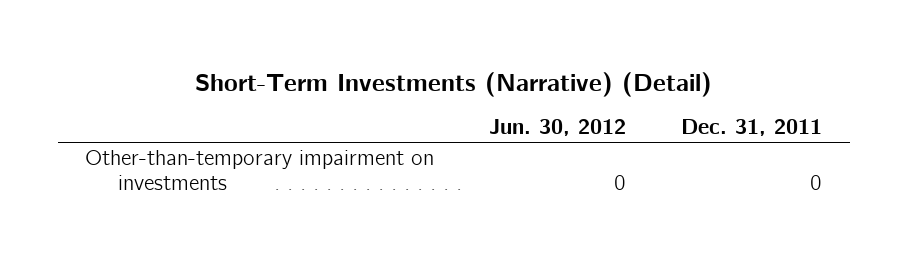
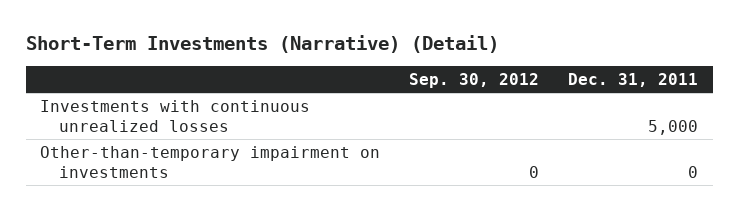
[489,119,627,137] Jun. 30, 2012 -> none
none -> [409,72,540,88] Sep. 30, 2012
none -> [40,99,311,133] Investments with continuous unrealized losses

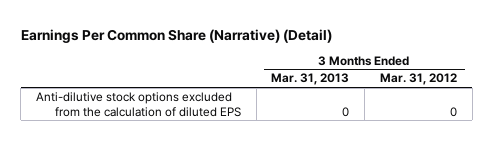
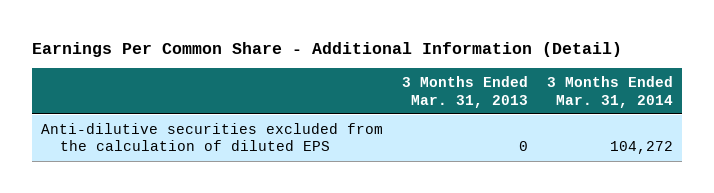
[20,28,332,43] Earnings Per Common Share (Narrative) (Detail) -> [32,42,623,58] Earnings Per Common Share - Additional Information (Detail)
[380,73,458,86] Mar. 31, 2012 -> none
none -> [546,76,673,108] 3 Months Ended Mar. 31, 2014
[36,92,241,117] Anti-dilutive stock options excluded from the calculation of diluted EPS -> [41,122,384,152] Anti-dilutive securities excluded from the calculation of diluted EPS

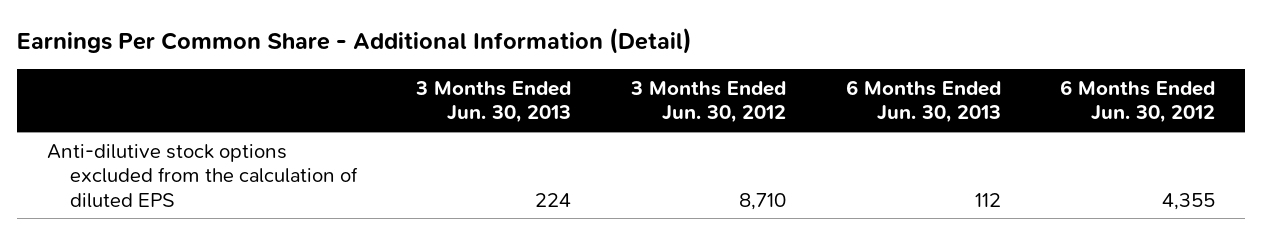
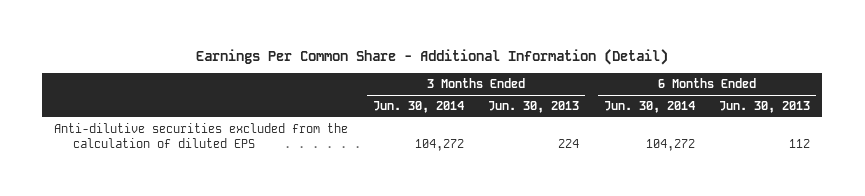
[630,80,787,124] 3 Months Ended Jun. 30, 2012 -> none
[1060,79,1216,124] 6 Months Ended Jun. 30, 2012 -> none
none -> [372,101,464,114] Jun. 30, 2014
none -> [603,101,695,114] Jun. 30, 2014
[47,143,358,208] Anti-dilutive stock options excluded from the calculation of diluted EPS -> [54,123,349,148] Anti-dilutive securities excluded from the calculation of diluted EPS

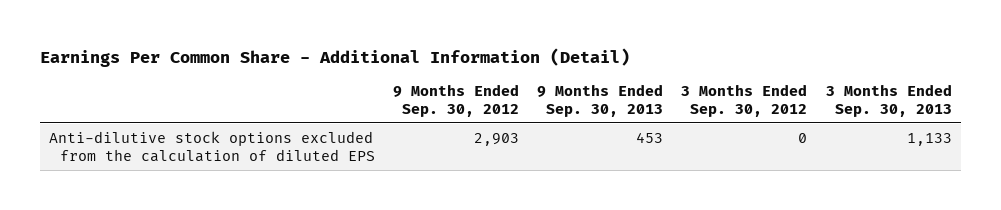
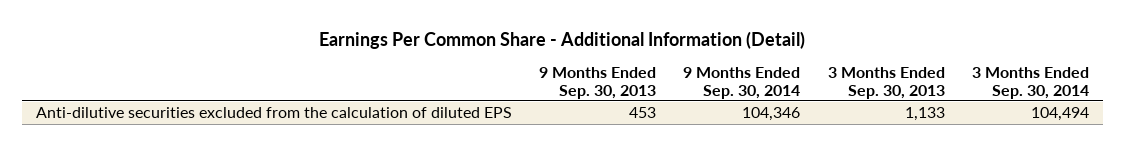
[393,83,520,117] 9 Months Ended Sep. 30, 2012 -> none
[681,83,808,117] 3 Months Ended Sep. 30, 2012 -> none
none -> [683,66,801,99] 9 Months Ended Sep. 30, 2014
none -> [971,66,1089,99] 3 Months Ended Sep. 30, 2014
[49,130,376,163] Anti-dilutive stock options excluded from the calculation of diluted EPS -> [35,107,512,119] Anti-dilutive securities excluded from the calculation of diluted EPS

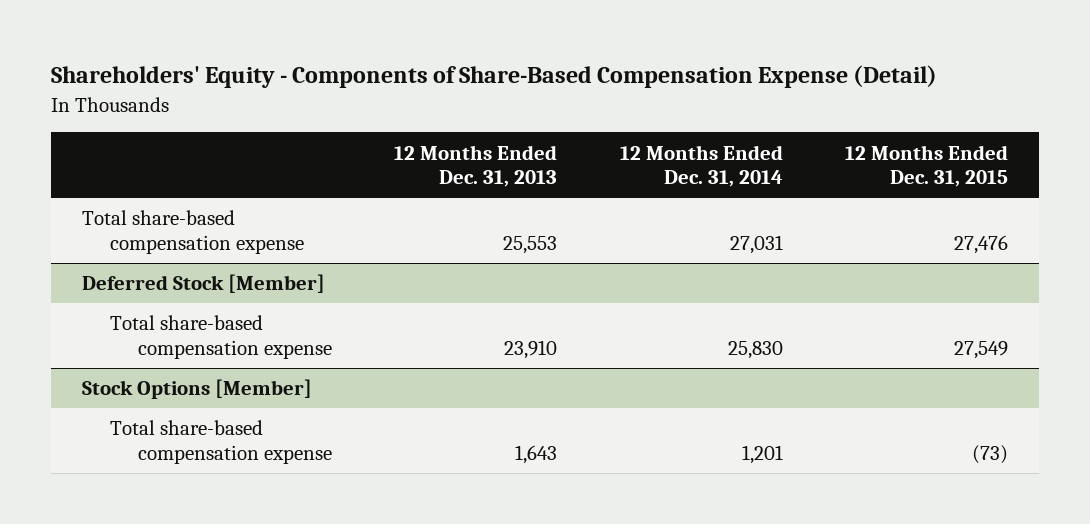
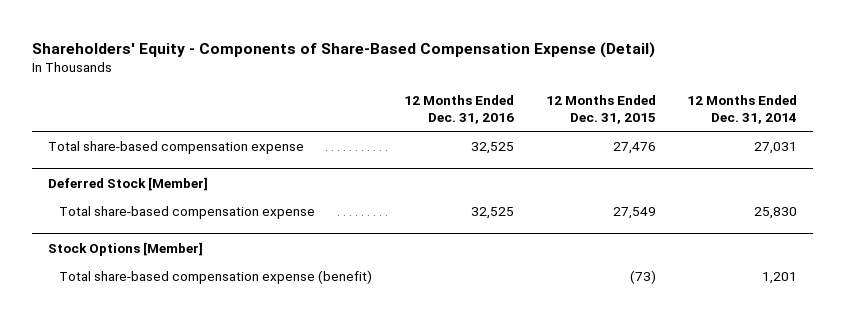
[394,144,558,188] 12 Months Ended Dec. 31, 2013 -> none
none -> [403,94,514,125] 12 Months Ended Dec. 31, 2016
[109,420,332,464] Total share-based compensation expense -> [59,269,373,284] Total share-based compensation expense (benefit)

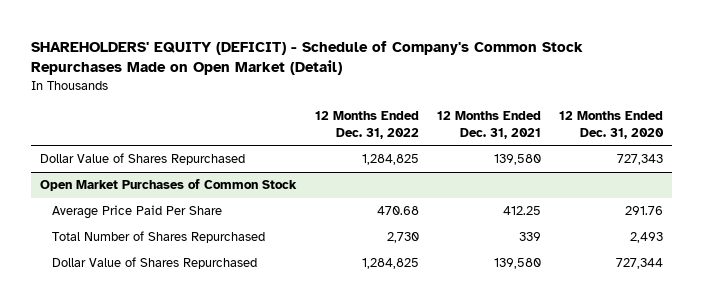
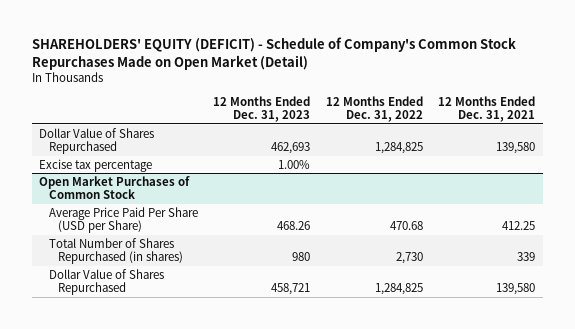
[559,111,665,139] 12 Months Ended Dec. 31, 2020 -> none
none -> [213,95,311,123] 12 Months Ended Dec. 31, 2023
none -> [39,158,153,172] Excise tax percentage
[51,205,222,220] Average Price Paid Per Share -> [48,206,198,234] Average Price Paid Per Share (USD per Share)
[51,231,265,244] Total Number of Shares Repurchased -> [48,237,184,265] Total Number of Shares Repurchased (in shares)

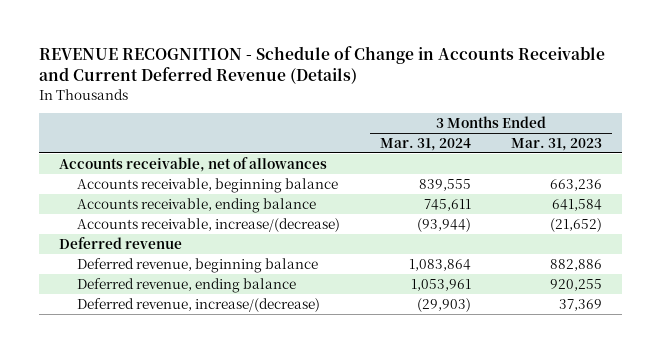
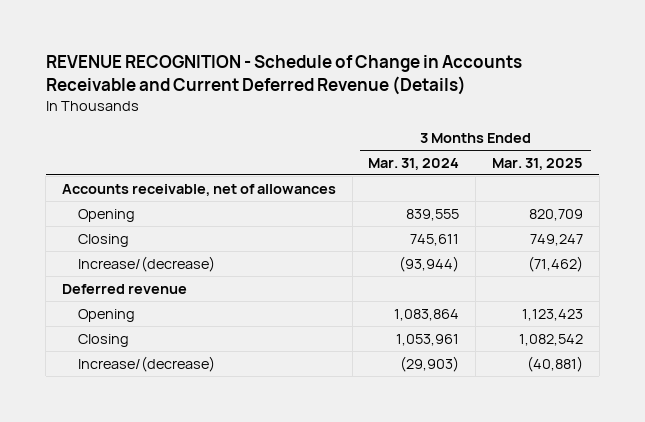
[510,137,602,151] Mar. 31, 2023 -> none
none -> [491,157,583,170] Mar. 31, 2025
[77,177,339,193] Accounts receivable, beginning balance -> [78,208,136,222] Opening
[77,197,317,213] Accounts receivable, ending balance -> [78,233,130,247] Closing
[77,217,341,232] Accounts receivable, increase/(decrease) -> [78,255,216,272] Increase/(decrease)
[77,257,319,273] Deferred revenue, beginning balance -> [78,308,136,322] Opening
[77,277,297,293] Deferred revenue, ending balance -> [78,333,130,347] Closing
[77,297,321,312] Deferred revenue, increase/(decrease) -> [78,355,216,372] Increase/(decrease)

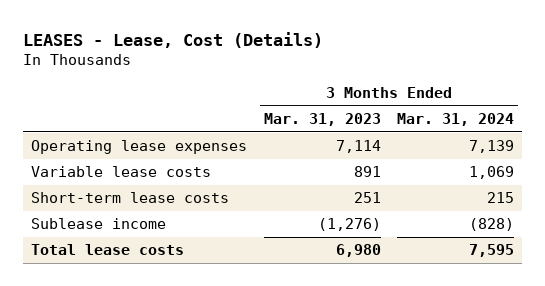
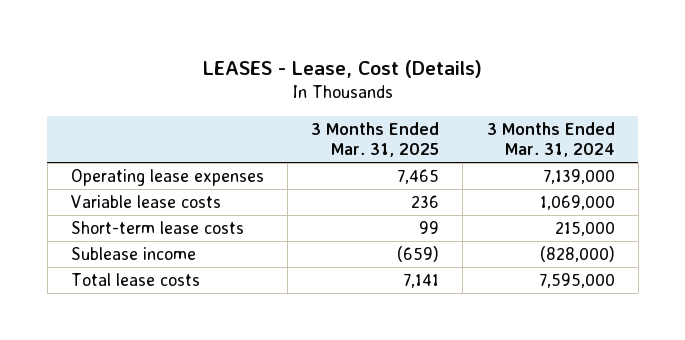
[263,113,381,127] Mar. 31, 2023 -> none
none -> [311,121,440,158] 3 Months Ended Mar. 31, 2025
[469,140,515,154] 7,139 -> [542,168,615,184] 7,139,000
[469,166,515,180] 1,069 -> [539,194,615,210] 1,069,000
[487,192,515,204] 215 -> [554,220,615,236] 215,000
[469,218,515,232] (828) -> [539,245,615,262] (828,000)
[469,244,515,258] 7,595 -> [538,272,615,288] 7,595,000

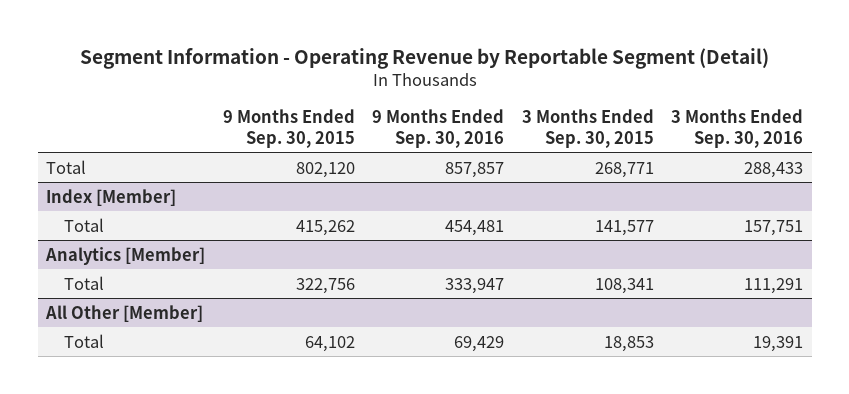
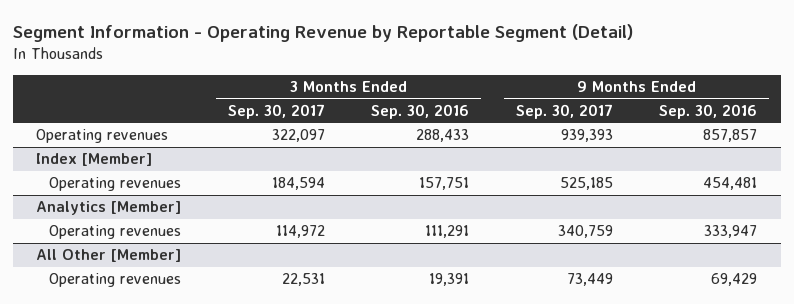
[222,109,355,148] 9 Months Ended Sep. 30, 2015 -> none
[521,109,654,148] 3 Months Ended Sep. 30, 2015 -> none
none -> [227,104,325,120] Sep. 30, 2017
none -> [515,104,613,120] Sep. 30, 2017
[46,159,87,174] Total -> [36,129,169,144] Operating revenues
[63,217,104,232] Total -> [48,177,181,192] Operating revenues
[63,275,104,290] Total -> [48,225,181,240] Operating revenues
[63,333,104,348] Total -> [48,273,181,288] Operating revenues

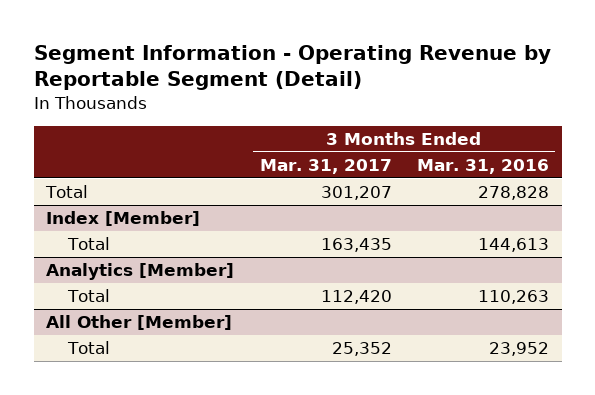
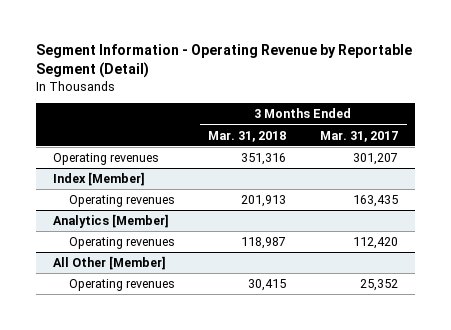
[416,158,549,174] Mar. 31, 2016 -> none
none -> [208,130,287,142] Mar. 31, 2018
[45,185,89,199] Total -> [52,153,159,166] Operating revenues
[66,237,110,251] Total -> [68,195,175,208] Operating revenues
[66,289,110,303] Total -> [68,237,175,250] Operating revenues
[66,341,110,355] Total -> [68,279,175,292] Operating revenues

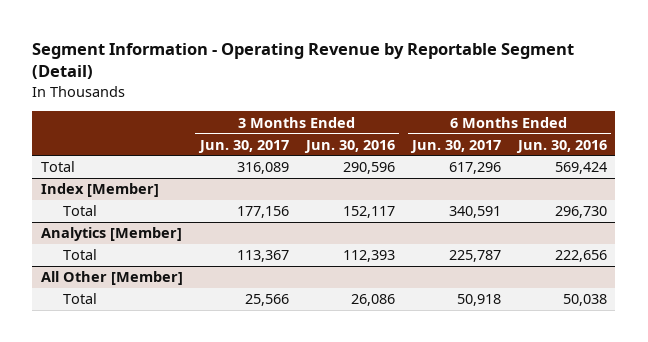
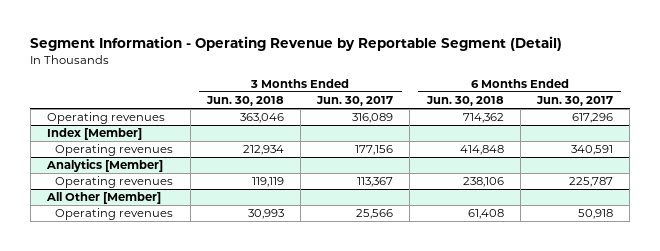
[303,139,395,153] Jun. 30, 2016 -> none
[515,139,607,153] Jun. 30, 2016 -> none
none -> [205,96,284,107] Jun. 30, 2018
none -> [425,96,504,107] Jun. 30, 2018
[40,161,75,173] Total -> [46,112,165,125] Operating revenues
[62,205,97,217] Total -> [55,144,174,157] Operating revenues
[62,249,97,261] Total -> [55,176,174,189] Operating revenues
[62,293,97,305] Total -> [55,208,174,221] Operating revenues

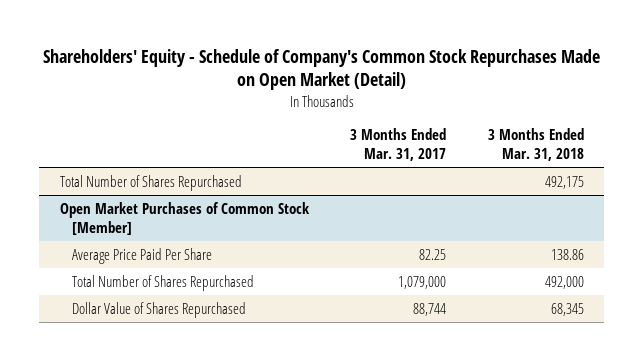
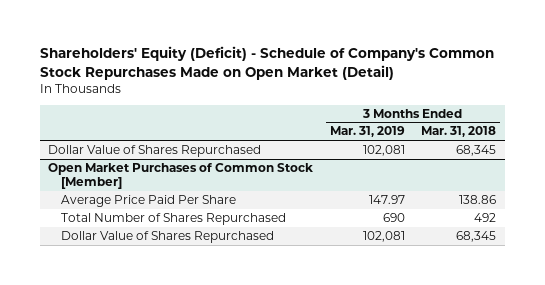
[42,48,600,91] Shareholders' Equity - Schedule of Company's Common Stock Repurchases Made on Open Market (Detail) -> [40,46,495,80] Shareholders' Equity (Deficit) - Schedule of Company's Common Stock Repurchases Made on Open Market (Detail)
[350,128,447,162] 3 Months Ended Mar. 31, 2017 -> none
none -> [329,126,405,138] Mar. 31, 2019
[59,174,242,191] Total Number of Shares Repurchased -> none
none -> [48,144,262,157] Dollar Value of Shares Repurchased
[544,275,584,289] 492,000 -> [474,212,497,222] 492

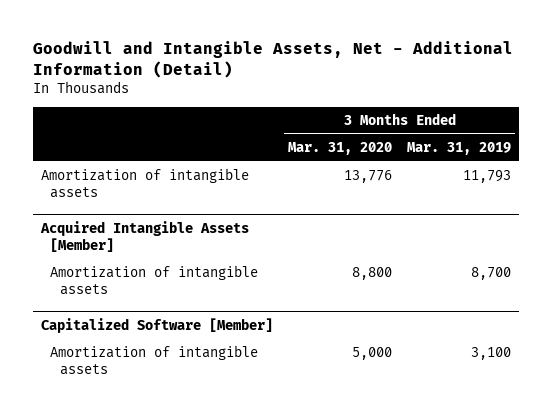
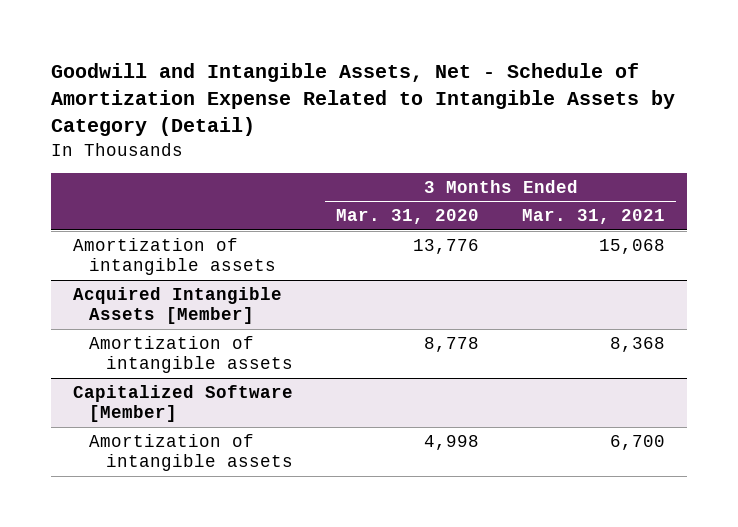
[33,41,514,79] Goodwill and Intangible Assets, Net - Additional Information (Detail) -> [50,63,675,137] Goodwill and Intangible Assets, Net - Schedule of Amortization Expense Related to Intangible Assets by Category (Detail)
[407,142,512,156] Mar. 31, 2019 -> none
none -> [522,209,666,225] Mar. 31, 2021
[351,267,392,281] 8,800 -> [423,336,479,352] 8,778
[351,347,392,361] 5,000 -> [423,434,479,450] 4,998

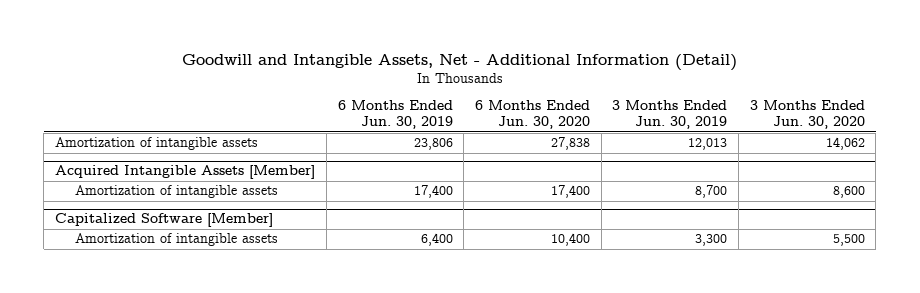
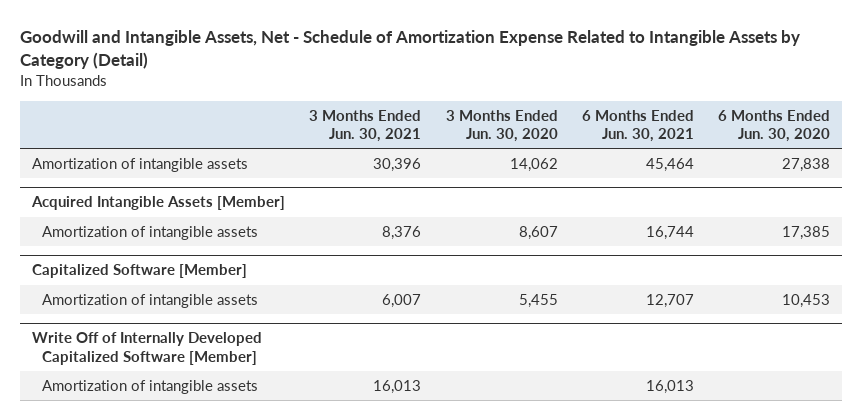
[181,53,737,71] Goodwill and Intangible Assets, Net - Additional Information (Detail) -> [19,29,800,69] Goodwill and Intangible Assets, Net - Schedule of Amortization Expense Related to Intangible Assets by Category (Detail)
[337,100,453,130] 6 Months Ended Jun. 30, 2019 -> none
[612,100,728,130] 3 Months Ended Jun. 30, 2019 -> none
none -> [309,109,422,143] 3 Months Ended Jun. 30, 2021
none -> [581,109,694,143] 6 Months Ended Jun. 30, 2021
[550,185,590,199] 17,400 -> [782,225,831,240] 17,385
[832,186,865,199] 8,600 -> [518,225,558,240] 8,607
[550,233,590,247] 10,400 -> [782,293,831,308] 10,453
[832,234,865,247] 5,500 -> [518,293,558,308] 5,455
none -> [32,332,263,365] Write Off of Internally Developed Capitalized Software [Member]
none -> [42,379,259,394] Amortization of intangible assets

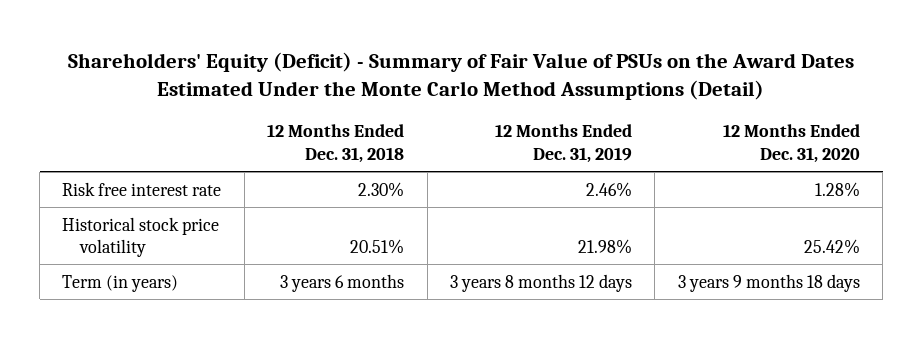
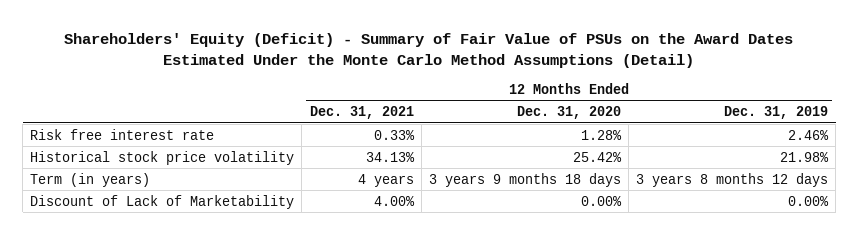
[267,124,405,163] 12 Months Ended Dec. 31, 2018 -> none
none -> [309,106,414,120] Dec. 31, 2021
none -> [30,194,295,209] Discount of Lack of Marketability

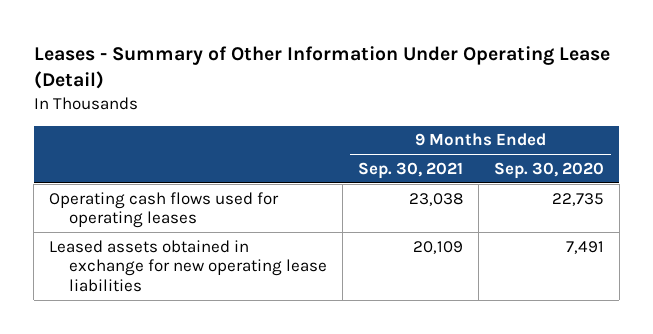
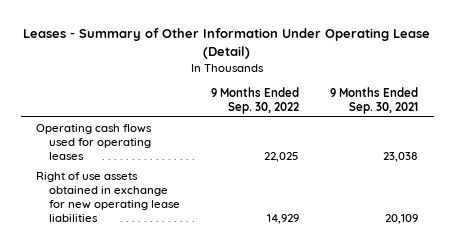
[493,161,604,179] Sep. 30, 2020 -> none
none -> [210,87,299,114] 9 Months Ended Sep. 30, 2022
[49,239,328,292] Leased assets obtained in exchange for new operating lease liabilities -> [36,172,180,222] Right of use assets obtained in exchange for new operating lease liabilities

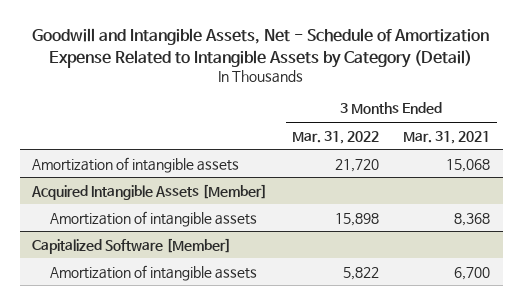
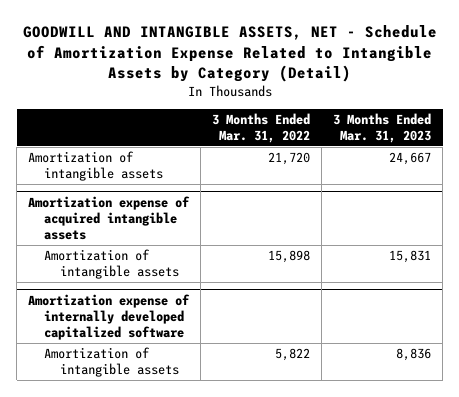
[32,28,490,68] Goodwill and Intangible Assets, Net - Schedule of Amortization Expense Related to Intangible Assets by Category (Detail) -> [22,25,437,83] GOODWILL AND INTANGIBLE ASSETS, NET - Schedule of Amortization Expense Related to Intangible Assets by Category (Detail)
[403,130,491,144] Mar. 31, 2021 -> none
none -> [333,112,432,143] 3 Months Ended Mar. 31, 2023
[31,183,268,200] Acquired Intangible Assets [Member] -> [28,196,191,240] Amortization expense of acquired intangible assets
[32,237,232,254] Capitalized Software [Member] -> [28,294,191,340] Amortization expense of internally developed capitalized software

